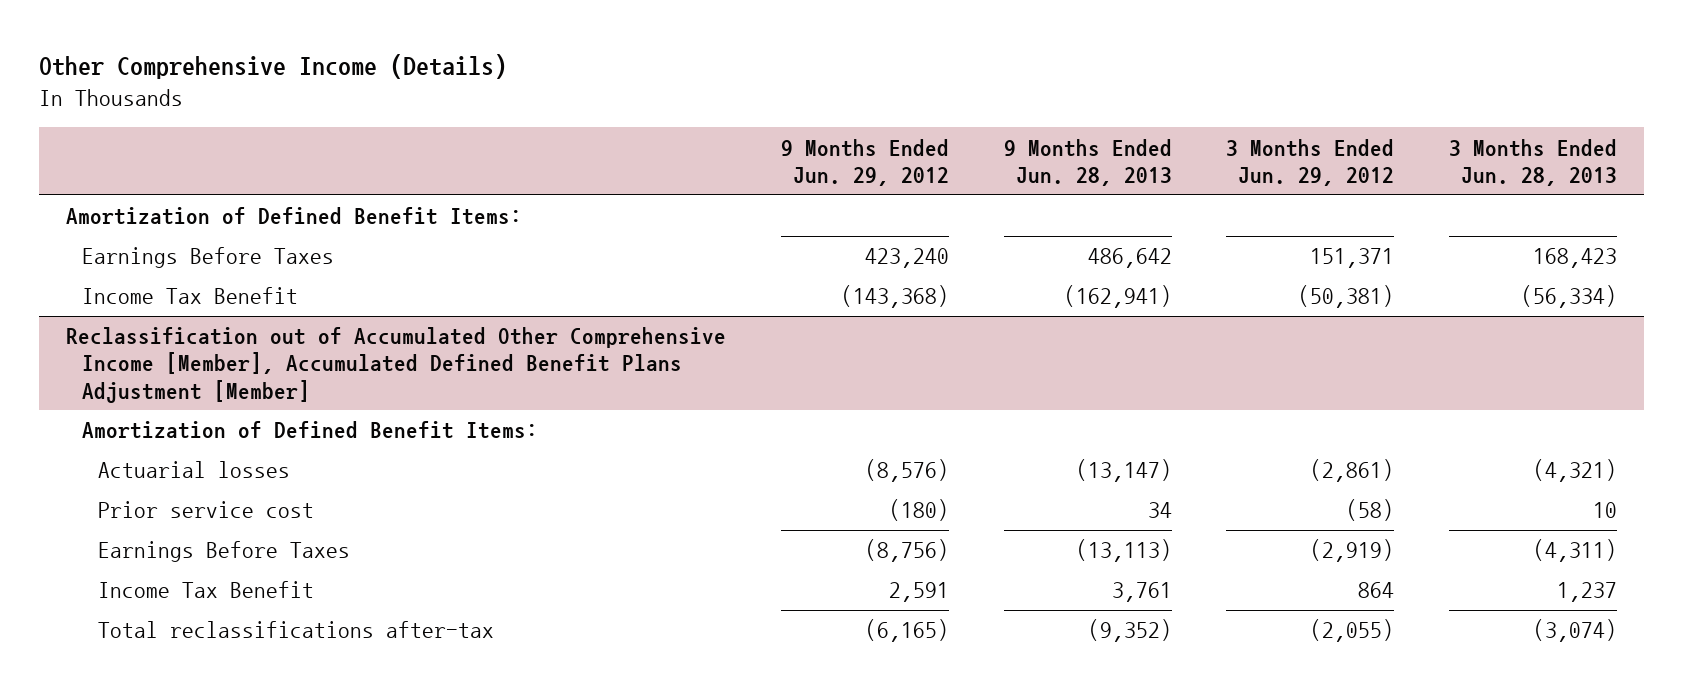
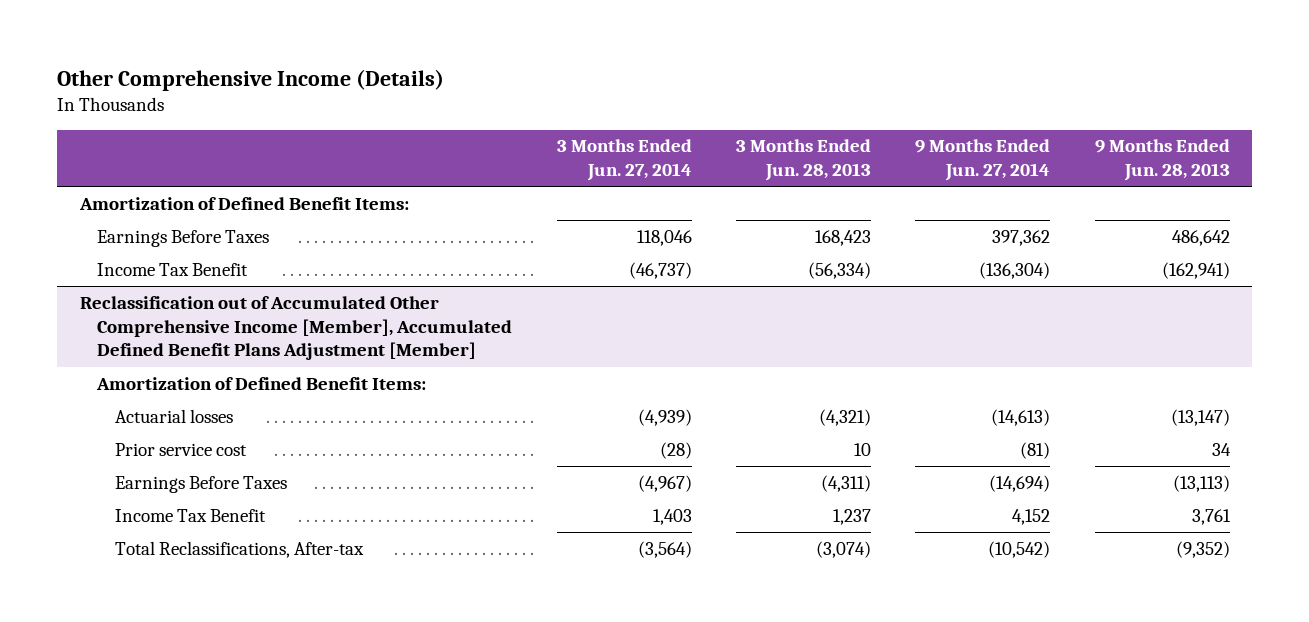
[780,138,949,186] 9 Months Ended Jun. 29, 2012 -> none
[1226,138,1395,186] 3 Months Ended Jun. 29, 2012 -> none
none -> [556,139,692,182] 3 Months Ended Jun. 27, 2014
none -> [915,139,1051,182] 9 Months Ended Jun. 27, 2014
[98,621,495,639] Total reclassifications after-tax -> [115,540,365,558] Total Reclassifications, After-tax

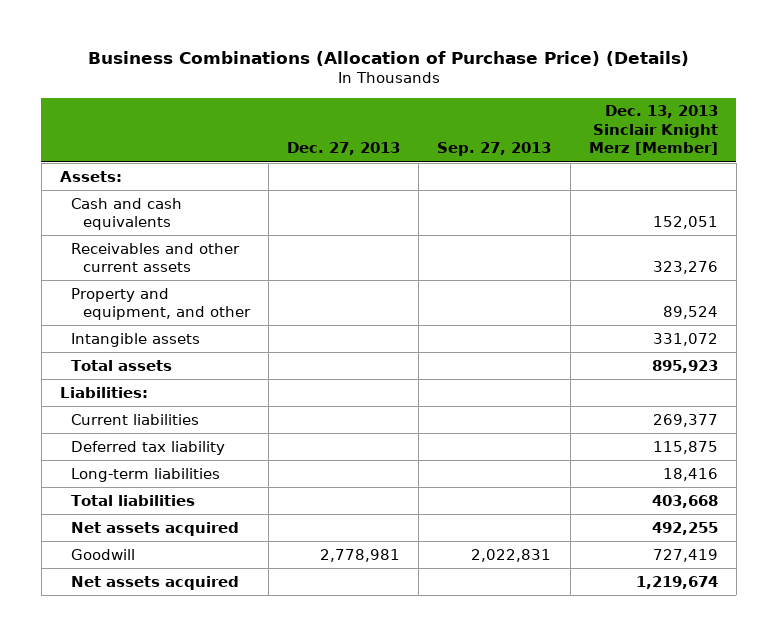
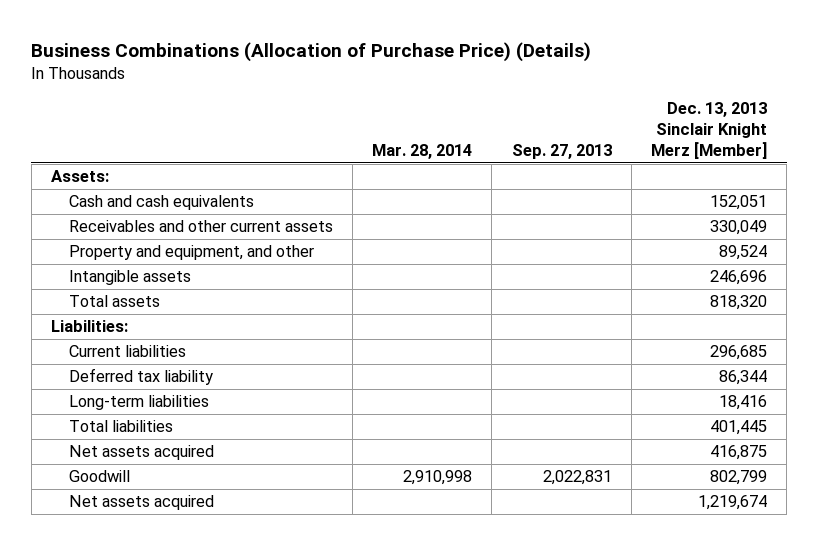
[286,142,400,156] Dec. 27, 2013 -> none
none -> [372,143,473,159] Mar. 28, 2014
[652,261,718,275] 323,276 -> [710,220,768,236] 330,049
[652,332,718,346] 331,072 -> [710,270,768,286] 246,696
[651,359,718,373] 895,923 -> [710,295,768,311] 818,320
[652,413,718,427] 269,377 -> [710,345,768,361] 296,685
[652,440,718,454] 115,875 -> [719,370,768,386] 86,344
[651,494,718,508] 403,668 -> [710,420,768,436] 401,445
[651,521,718,535] 492,255 -> [710,445,768,461] 416,875
[652,548,718,562] 727,419 -> [710,470,768,486] 802,799

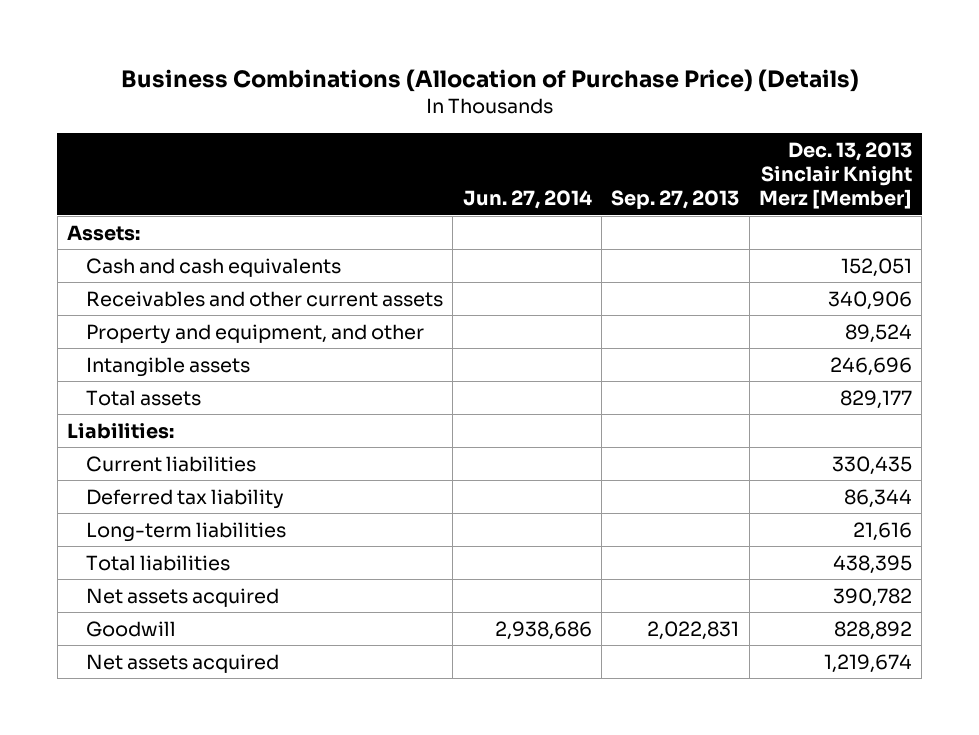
[372,143,473,159] Mar. 28, 2014 -> none
none -> [462,190,592,210] Jun. 27, 2014
[710,220,768,236] 330,049 -> [828,290,913,310] 340,906
[710,295,768,311] 818,320 -> [840,389,913,409] 829,177
[710,345,768,361] 296,685 -> [832,455,913,475] 330,435
[719,395,768,411] 18,416 -> [853,521,913,541] 21,616
[710,420,768,436] 401,445 -> [833,554,913,574] 438,395
[710,445,768,461] 416,875 -> [833,587,913,607] 390,782
[710,470,768,486] 802,799 -> [834,620,913,640] 828,892

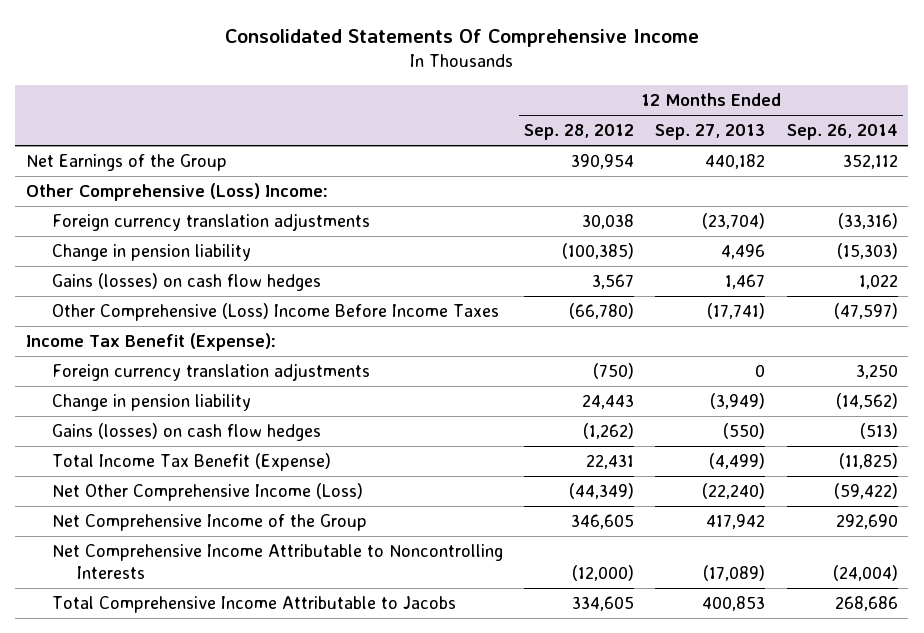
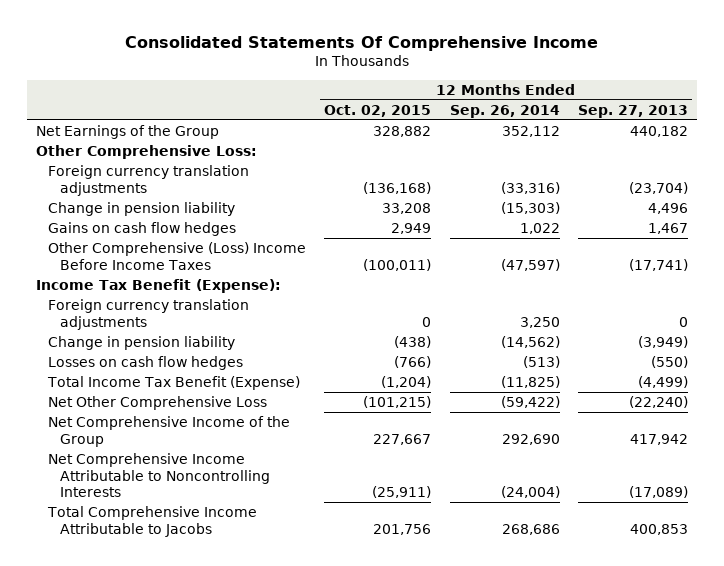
[524,124,635,141] Sep. 28, 2012 -> none
none -> [324,104,432,117] Oct. 02, 2015
[26,183,329,202] Other Comprehensive (Loss) Income: -> [35,144,257,159] Other Comprehensive Loss:
[51,273,321,292] Gains (losses) on cash flow hedges -> [48,221,237,236] Gains on cash flow hedges
[51,423,321,442] Gains (losses) on cash flow hedges -> [48,355,244,370] Losses on cash flow hedges
[51,483,363,502] Net Other Comprehensive Income (Loss) -> [48,395,268,410] Net Other Comprehensive Loss

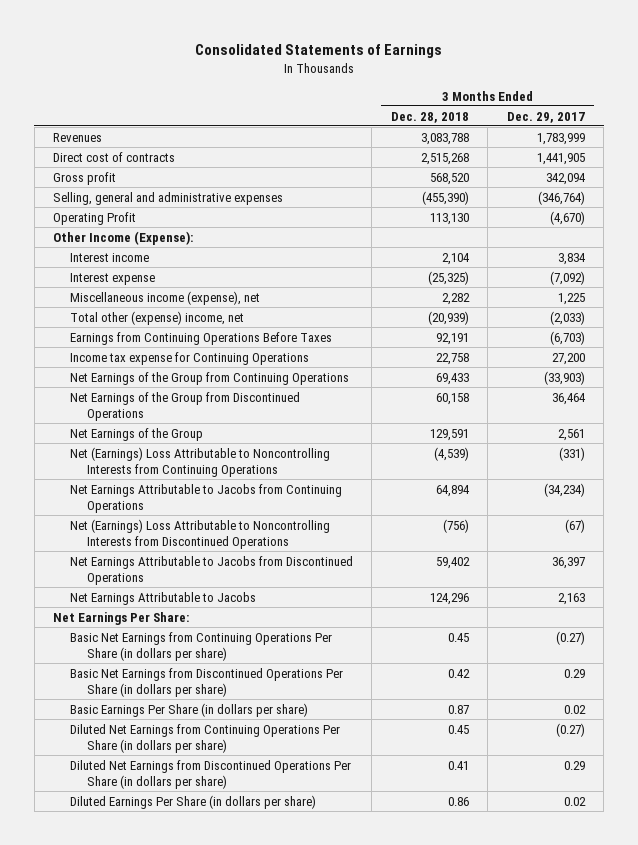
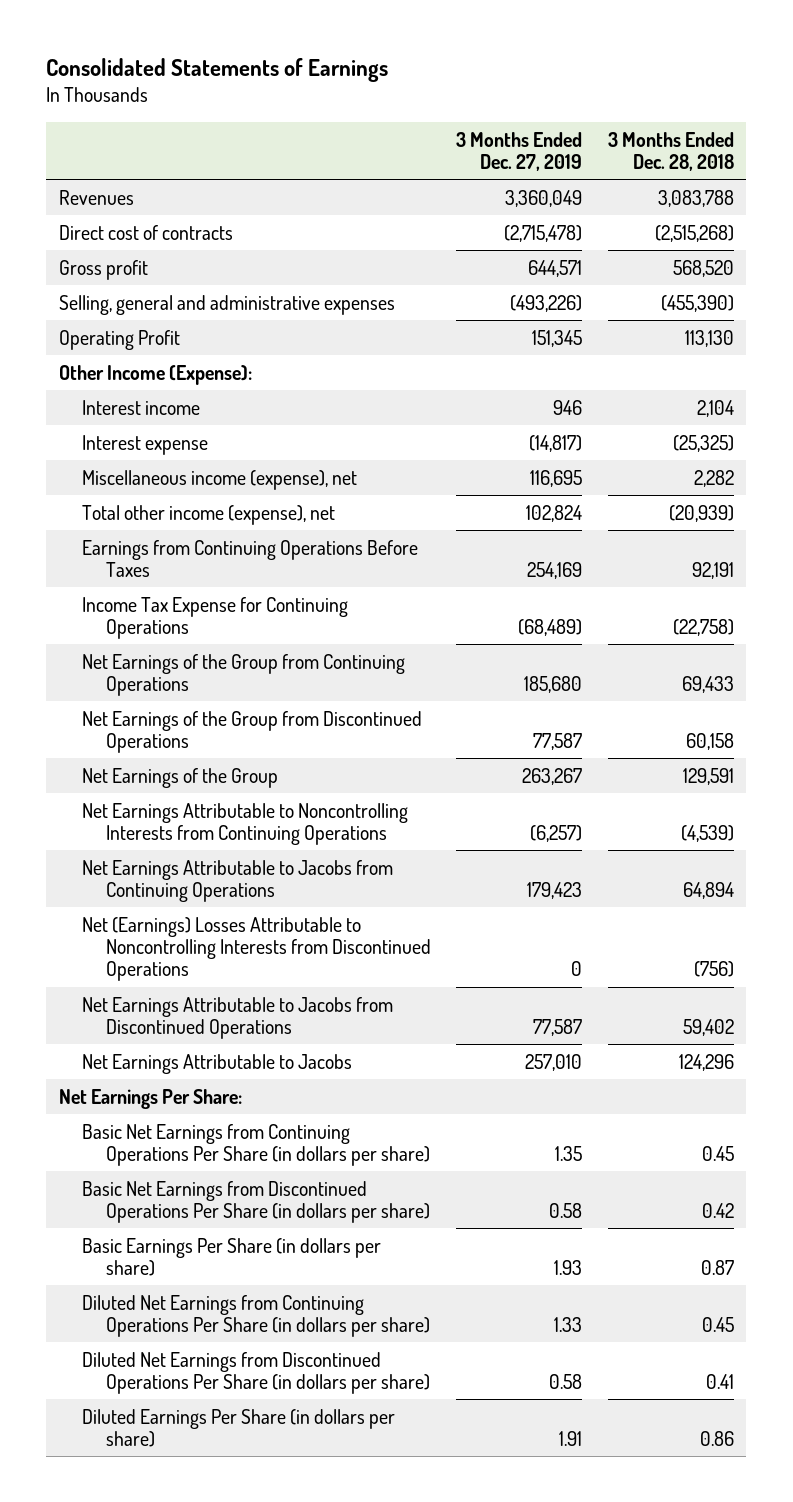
[506,111,585,123] Dec. 29, 2017 -> none
none -> [456,131,583,171] 3 Months Ended Dec. 27, 2019
[420,152,469,165] 2,515,268 -> [654,224,734,242] (2,515,268)
[69,310,244,325] Total other (expense) income, net -> [82,504,336,525] Total other income (expense), net
[69,351,309,365] Income tax expense for Continuing Operations -> [82,596,349,639] Income Tax Expense for Continuing Operations
[435,352,469,365] 22,758 -> [672,618,734,636] (22,758)
[69,446,330,478] Net (Earnings) Loss Attributable to Noncontrolling Interests from Continuing Operations -> [82,802,409,845] Net Earnings Attributable to Noncontrolling Interests from Continuing Operations
[69,518,330,550] Net (Earnings) Loss Attributable to Noncontrolling Interests from Discontinued Operations -> [82,916,431,982] Net (Earnings) Losses Attributable to Noncontrolling Interests from Discontinued Operations

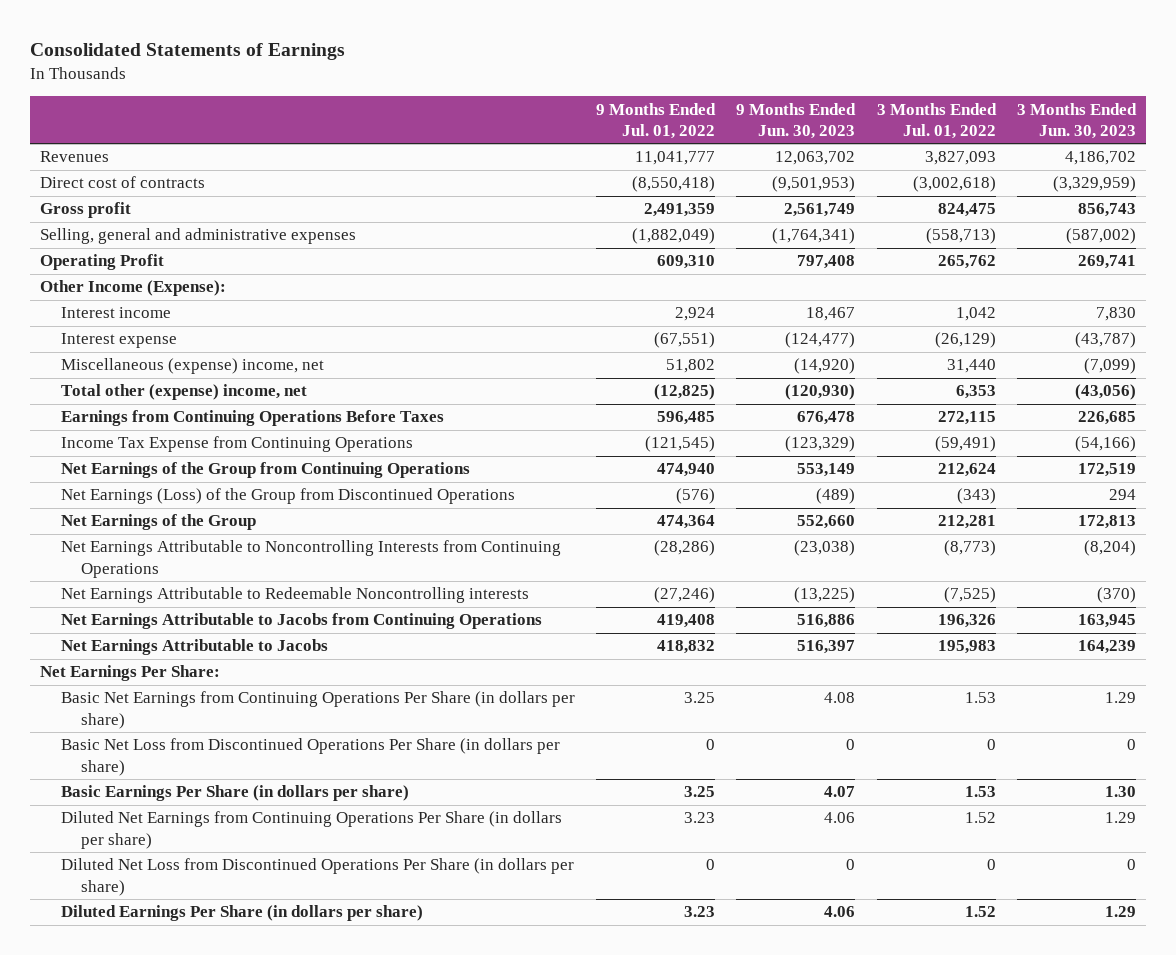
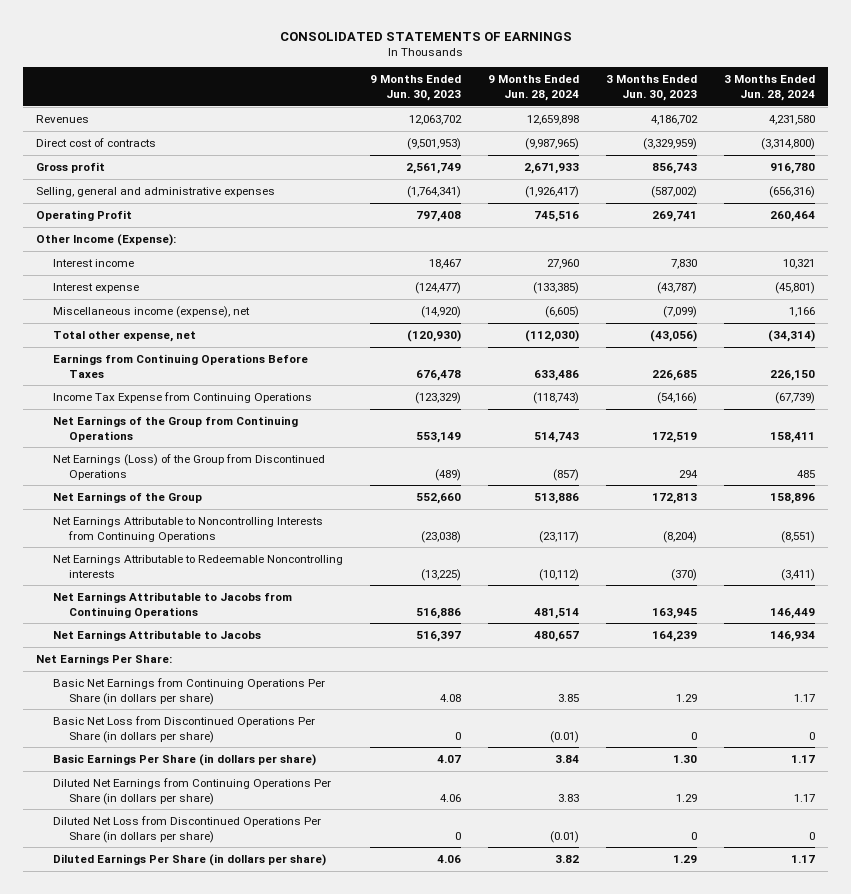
[29,43,345,61] Consolidated Statements of Earnings -> [279,31,572,41] CONSOLIDATED STATEMENTS OF EARNINGS
[596,102,717,139] 9 Months Ended Jul. 01, 2022 -> none
[876,102,997,139] 3 Months Ended Jul. 01, 2022 -> none
none -> [487,75,579,101] 9 Months Ended Jun. 28, 2024
none -> [723,75,815,101] 3 Months Ended Jun. 28, 2024
[60,358,324,375] Miscellaneous (expense) income, net -> [52,305,250,318] Miscellaneous income (expense), net
[60,384,307,401] Total other (expense) income, net -> [52,330,196,342] Total other expense, net

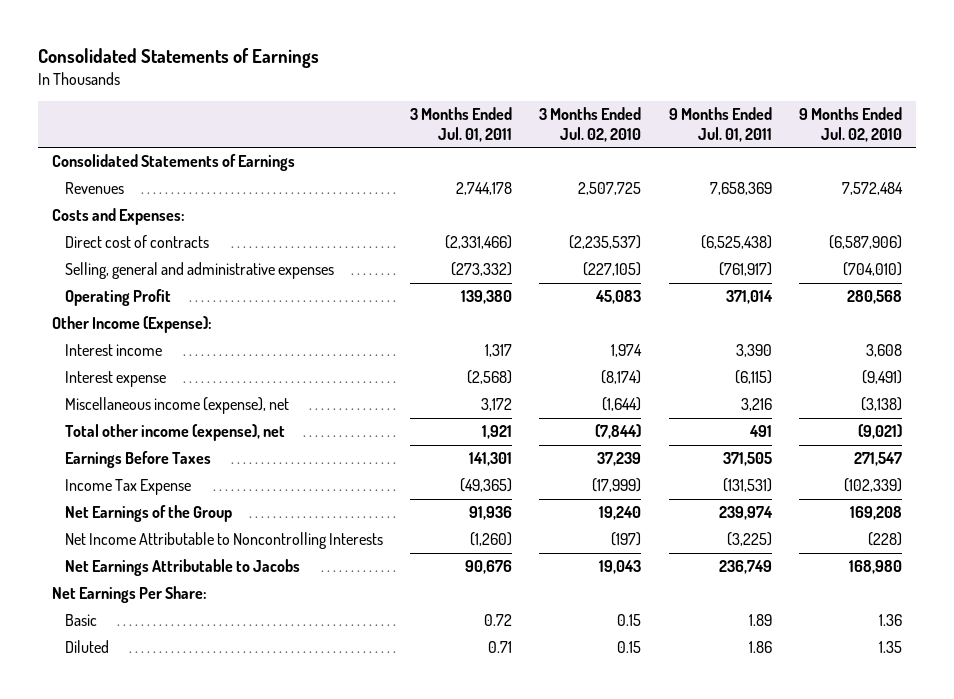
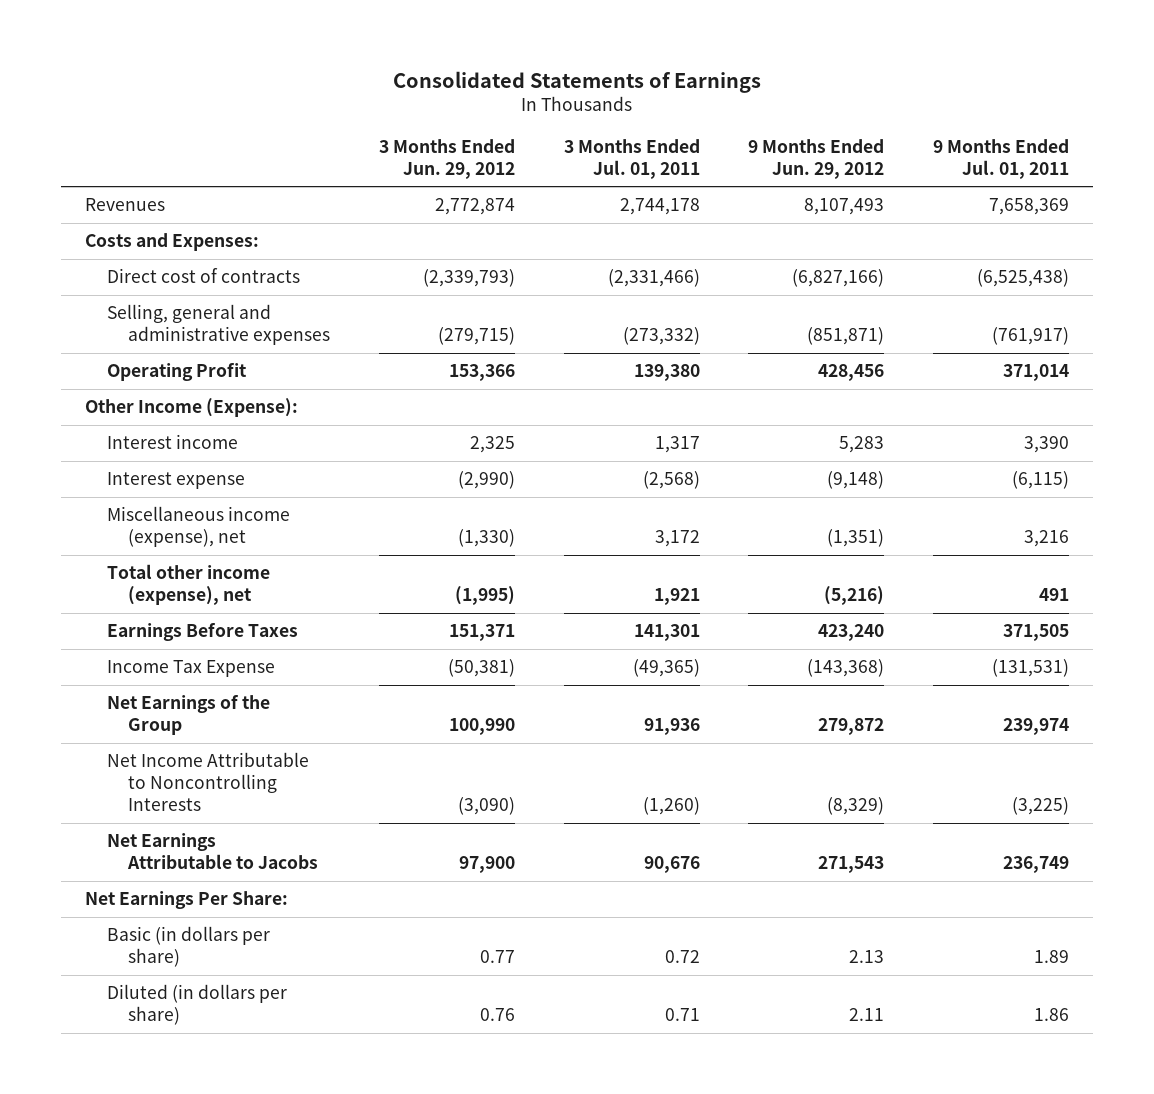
[539,107,642,142] 3 Months Ended Jul. 02, 2010 -> none
[799,107,903,142] 9 Months Ended Jul. 02, 2010 -> none
none -> [379,138,516,179] 3 Months Ended Jun. 29, 2012
none -> [748,138,885,179] 9 Months Ended Jun. 29, 2012
[51,154,295,172] Consolidated Statements of Earnings -> none
[64,614,97,627] Basic -> [106,926,270,968] Basic (in dollars per share)
[64,640,109,654] Diluted -> [106,984,287,1026] Diluted (in dollars per share)

